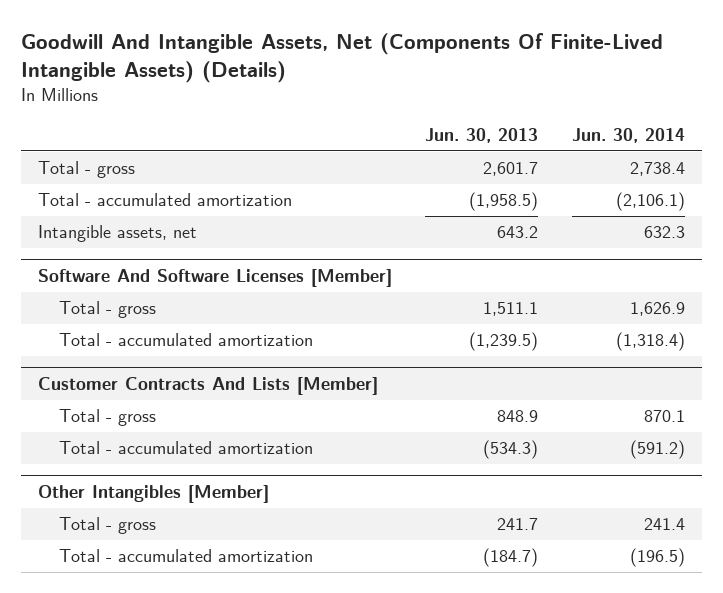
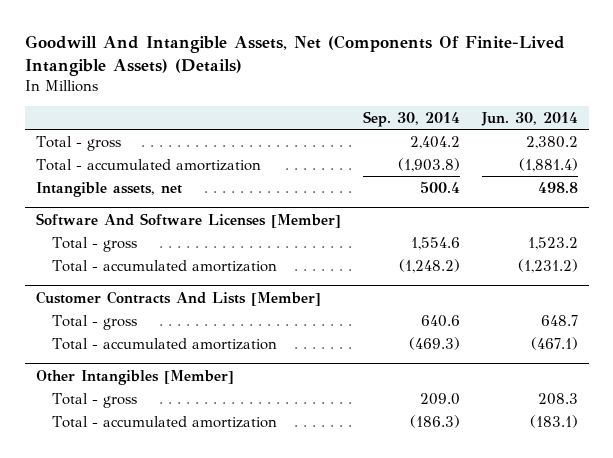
[425,127,539,143] Jun. 30, 2013 -> none
none -> [362,110,460,127] Sep. 30, 2014
[629,162,685,177] 2,738.4 -> [525,135,578,149] 2,380.2
[615,192,685,212] (2,106.1) -> [518,157,578,172] (1,881.4)
[643,226,685,239] 632.3 -> [537,181,578,193] 498.8
[629,302,685,317] 1,626.9 -> [527,236,578,250] 1,523.2
[615,332,685,352] (1,318.4) -> [517,258,578,273] (1,231.2)
[643,410,685,423] 870.1 -> [540,314,578,326] 648.7
[629,440,685,460] (591.2) -> [530,336,578,350] (467.1)
[643,518,685,531] 241.4 -> [537,392,578,405] 208.3
[629,548,685,568] (196.5) -> [529,414,578,428] (183.1)

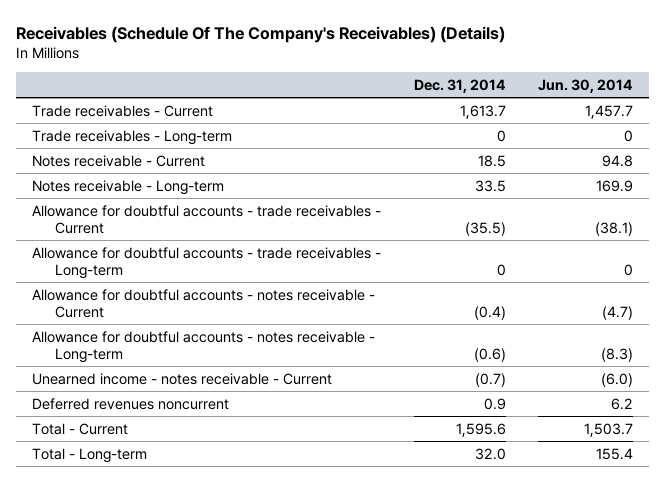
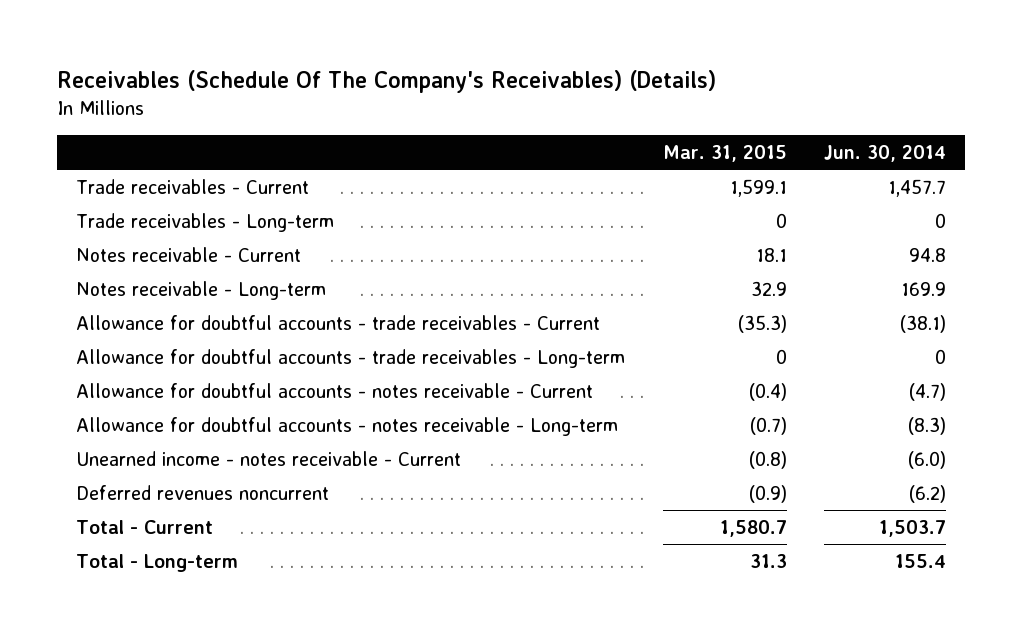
[413,78,506,93] Dec. 31, 2014 -> none
none -> [662,144,787,162] Mar. 31, 2015
[610,397,633,410] 6.2 -> [909,484,947,503] (6.2)

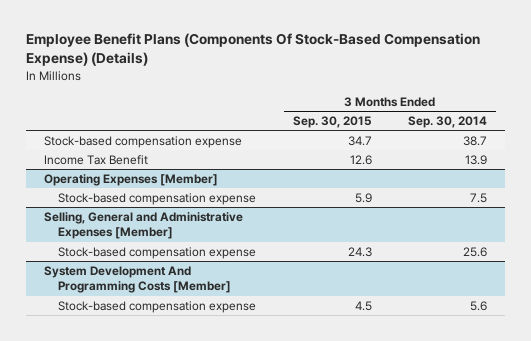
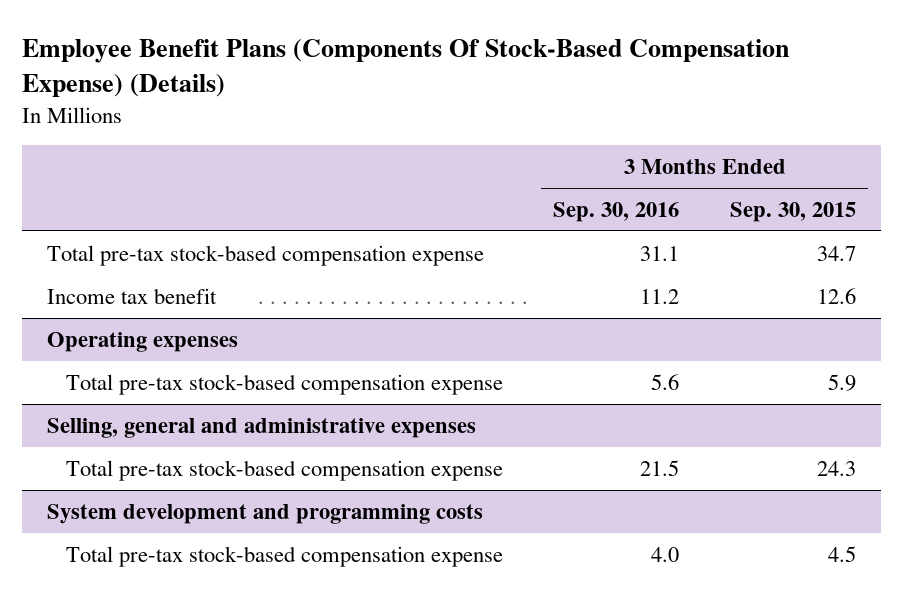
[408,116,488,129] Sep. 30, 2014 -> none
none -> [553,201,680,222] Sep. 30, 2016
[43,135,242,148] Stock-based compensation expense -> [47,244,485,266] Total pre-tax stock-based compensation expense
[43,154,148,165] Income Tax Benefit -> [47,287,218,304] Income tax benefit
[43,173,218,186] Operating Expenses [Member] -> [47,331,239,352] Operating expenses
[58,192,257,205] Stock-based compensation expense -> [66,373,504,395] Total pre-tax stock-based compensation expense
[43,211,243,240] Selling, General and Administrative Expenses [Member] -> [47,417,477,438] Selling, general and administrative expenses
[58,246,257,259] Stock-based compensation expense -> [66,459,504,481] Total pre-tax stock-based compensation expense
[43,265,232,294] System Development And Programming Costs [Member] -> [47,503,484,524] System development and programming costs
[58,300,257,313] Stock-based compensation expense -> [66,545,504,567] Total pre-tax stock-based compensation expense

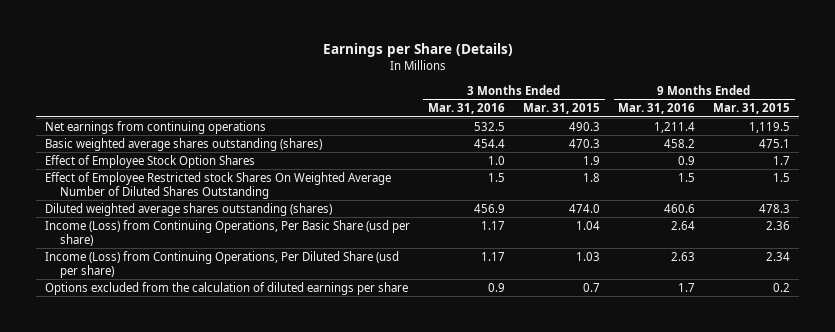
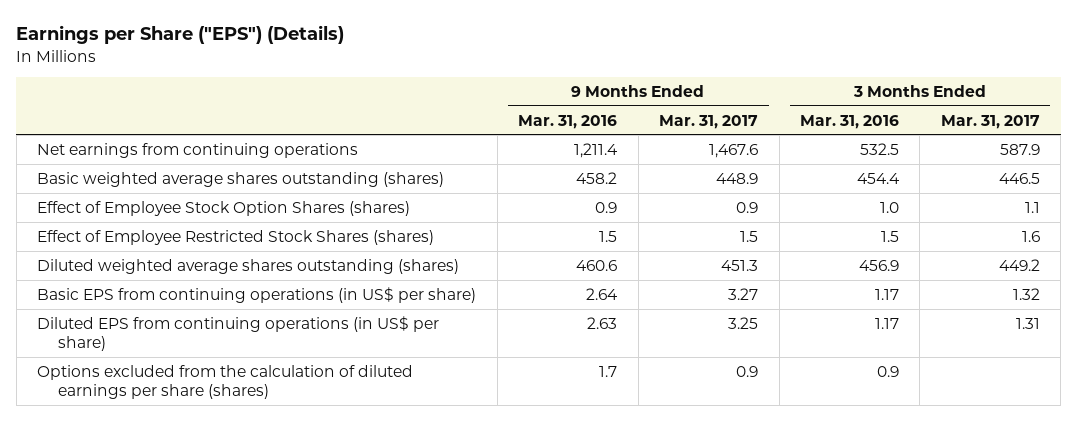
[322,43,513,58] Earnings per Share (Details) -> [16,25,345,45] Earnings per Share ("EPS") (Details)
[523,103,601,115] Mar. 31, 2015 -> none
[713,103,791,115] Mar. 31, 2015 -> none
none -> [659,114,759,129] Mar. 31, 2017
none -> [940,114,1040,129] Mar. 31, 2017
[44,154,255,168] Effect of Employee Stock Option Shares -> [37,200,411,216] Effect of Employee Stock Option Shares (shares)
[44,171,391,199] Effect of Employee Restricted stock Shares On Weighted Average Number of Diluted Shares Outstanding -> [37,229,435,245] Effect of Employee Restricted Stock Shares (shares)
[44,219,410,246] Income (Loss) from Continuing Operations, Per Basic Share (usd per share) -> [37,286,477,303] Basic EPS from continuing operations (in US$ per share)
[44,250,399,278] Income (Loss) from Continuing Operations, Per Diluted Share (usd per share) -> [37,315,440,351] Diluted EPS from continuing operations (in US$ per share)
[44,281,408,295] Options excluded from the calculation of diluted earnings per share -> [37,364,414,399] Options excluded from the calculation of diluted earnings per share (shares)

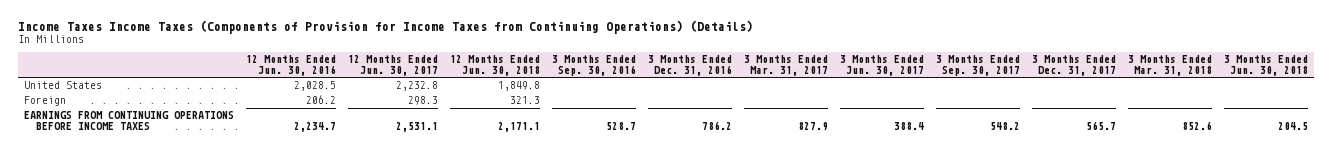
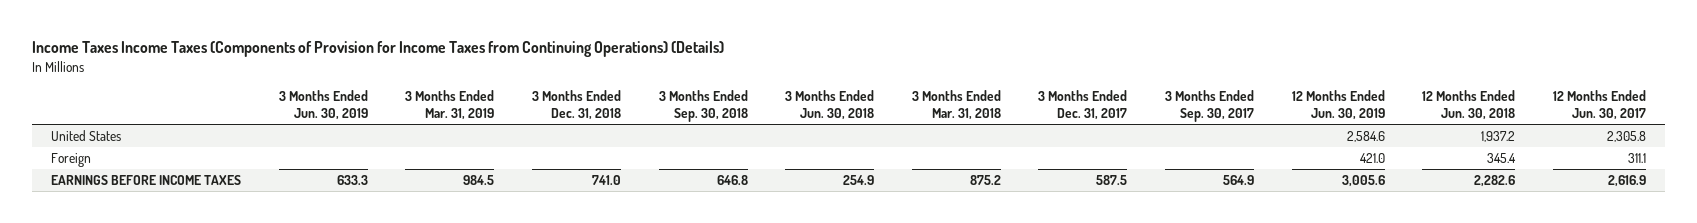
[245,54,336,76] 12 Months Ended Jun. 30, 2016 -> none
[551,54,636,76] 3 Months Ended Sep. 30, 2016 -> none
[647,54,732,76] 3 Months Ended Dec. 31, 2016 -> none
[743,54,828,76] 3 Months Ended Mar. 31, 2017 -> none
[840,54,925,76] 3 Months Ended Jun. 30, 2017 -> none
none -> [278,90,368,121] 3 Months Ended Jun. 30, 2019
none -> [405,90,495,121] 3 Months Ended Mar. 31, 2019
none -> [531,90,621,121] 3 Months Ended Dec. 31, 2018
none -> [658,90,748,123] 3 Months Ended Sep. 30, 2018
none -> [1291,90,1385,121] 12 Months Ended Jun. 30, 2019
[395,81,438,92] 2,232.8 -> [1606,131,1646,143] 2,305.8
[497,81,540,92] 1,849.8 -> [1481,131,1516,143] 1,937.2
[407,96,438,106] 298.3 -> [1627,153,1646,164] 311.1
[509,96,540,105] 321.3 -> [1487,153,1517,164] 345.4
[23,111,234,131] EARNINGS FROM CONTINUING OPERATIONS BEFORE INCOME TAXES -> [51,175,242,186] EARNINGS BEFORE INCOME TAXES
[395,122,438,133] 2,531.1 -> [1607,175,1646,188] 2,616.9
[497,122,540,133] 2,171.1 -> [1474,175,1516,188] 2,282.6
[990,122,1021,131] 548.2 -> [1223,175,1255,186] 564.9
[1086,121,1117,131] 565.7 -> [1096,175,1128,186] 587.5
[1182,121,1213,131] 852.6 -> [969,175,1001,186] 875.2
[1278,122,1309,131] 204.5 -> [843,175,875,186] 254.9

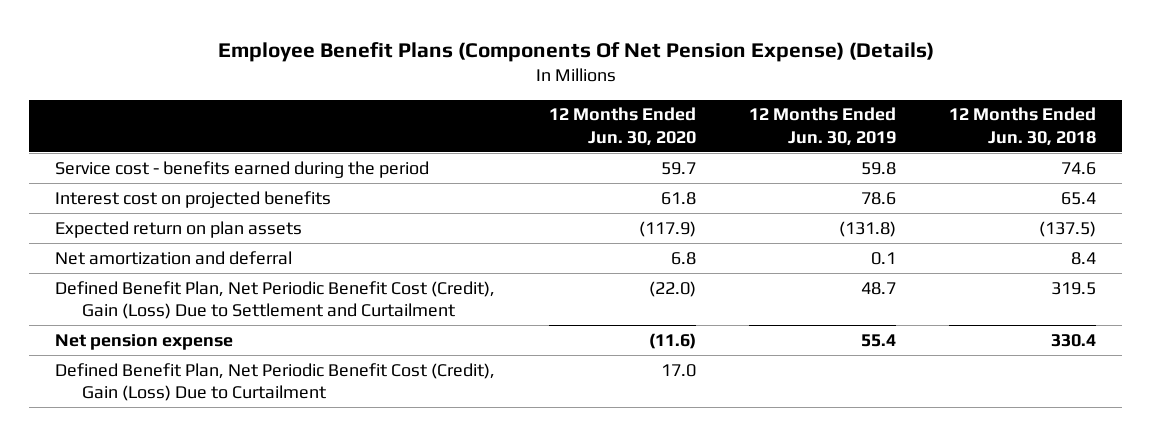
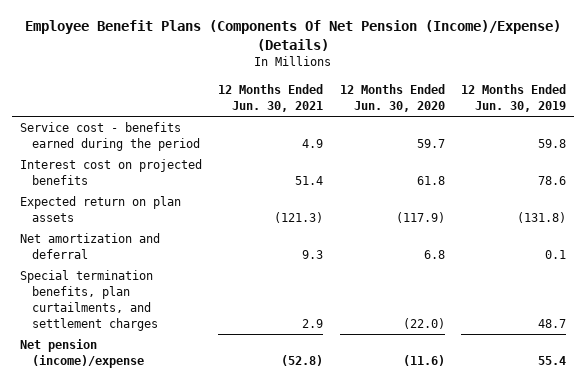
[217,41,934,62] Employee Benefit Plans (Components Of Net Pension Expense) (Details) -> [25,19,562,51] Employee Benefit Plans (Components Of Net Pension (Income)/Expense) (Details)
[948,107,1096,146] 12 Months Ended Jun. 30, 2018 -> none
none -> [218,83,324,112] 12 Months Ended Jun. 30, 2021
[55,362,496,402] Defined Benefit Plan, Net Periodic Benefit Cost (Credit), Gain (Loss) Due to Curtailment -> none
[55,280,496,320] Defined Benefit Plan, Net Periodic Benefit Cost (Credit), Gain (Loss) Due to Settlement and Curtailment -> [20,270,158,331] Special termination benefits, plan curtailments, and settlement charges
[55,333,234,350] Net pension expense -> [20,339,144,369] Net pension (income)/expense

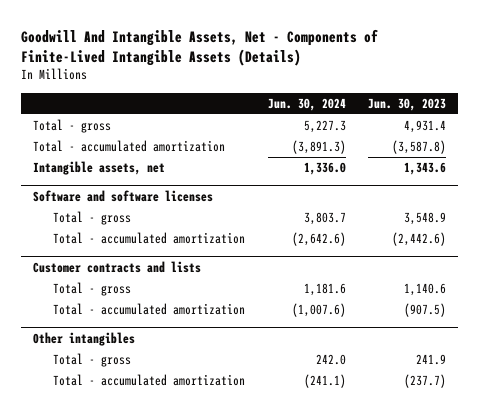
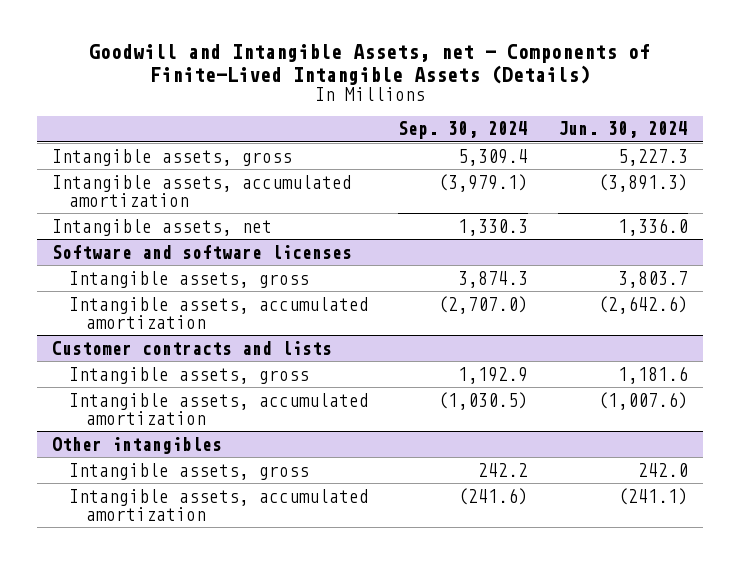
[21,28,379,66] Goodwill And Intangible Assets, Net - Components of Finite-Lived Intangible Assets (Details) -> [88,44,650,85] Goodwill and Intangible Assets, net - Components of Finite-Lived Intangible Assets (Details)
[368,97,447,111] Jun. 30, 2023 -> none
none -> [398,121,529,140] Sep. 30, 2024
[32,119,111,134] Total - gross -> [51,148,292,166] Intangible assets, gross
[32,140,225,153] Total - accumulated amortization -> [51,174,352,207] Intangible assets, accumulated amortization
[53,211,132,226] Total - gross -> [68,270,309,288] Intangible assets, gross
[53,232,246,245] Total - accumulated amortization -> [68,296,369,329] Intangible assets, accumulated amortization
[53,282,132,297] Total - gross -> [68,366,309,384] Intangible assets, gross
[53,303,246,316] Total - accumulated amortization -> [68,392,369,425] Intangible assets, accumulated amortization
[53,353,132,368] Total - gross -> [68,462,309,480] Intangible assets, gross
[53,374,246,387] Total - accumulated amortization -> [68,488,369,521] Intangible assets, accumulated amortization

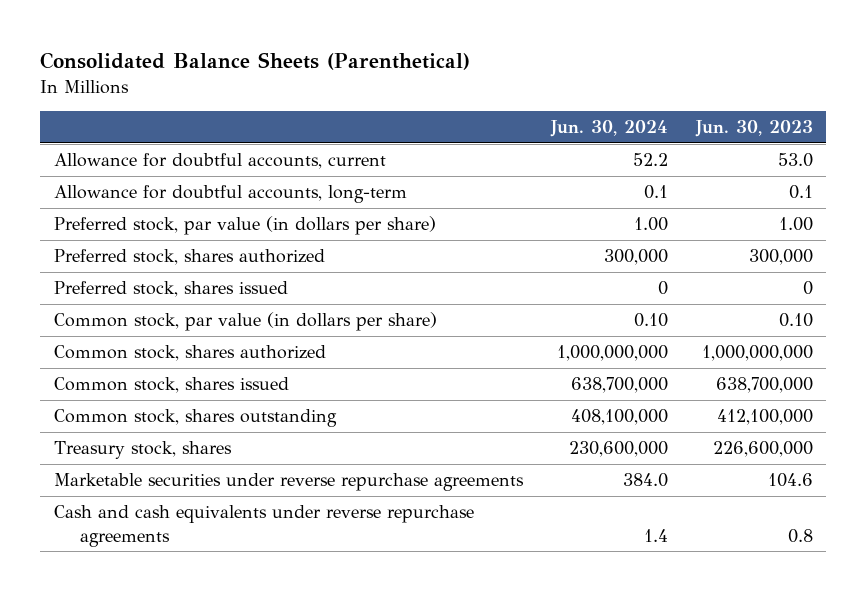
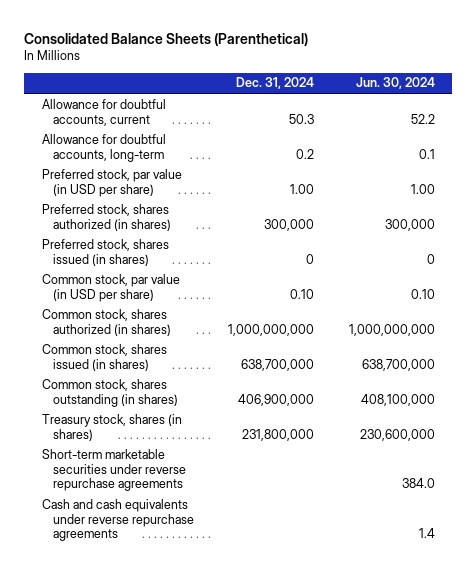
[694,120,813,138] Jun. 30, 2023 -> none
none -> [236,77,315,90] Dec. 31, 2024
[54,216,437,236] Preferred stock, par value (in dollars per share) -> [41,168,182,197] Preferred stock, par value (in USD per share)
[54,249,326,266] Preferred stock, shares authorized -> [41,203,172,231] Preferred stock, shares authorized (in shares)
[54,281,289,298] Preferred stock, shares issued -> [41,238,169,266] Preferred stock, shares issued (in shares)
[54,312,438,332] Common stock, par value (in dollars per share) -> [41,273,180,302] Common stock, par value (in USD per share)
[54,345,327,362] Common stock, shares authorized -> [41,308,172,336] Common stock, shares authorized (in shares)
[54,377,290,394] Common stock, shares issued -> [41,343,167,371] Common stock, shares issued (in shares)
[54,409,338,428] Common stock, shares outstanding -> [41,378,179,407] Common stock, shares outstanding (in shares)
[54,441,233,460] Treasury stock, shares -> [41,413,182,441] Treasury stock, shares (in shares)
[54,473,525,492] Marketable securities under reverse repurchase agreements -> [41,448,187,492] Short-term marketable securities under reverse repurchase agreements

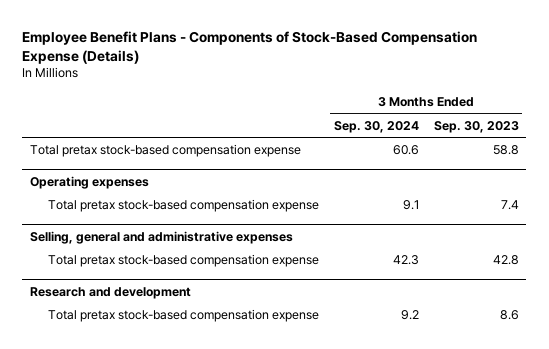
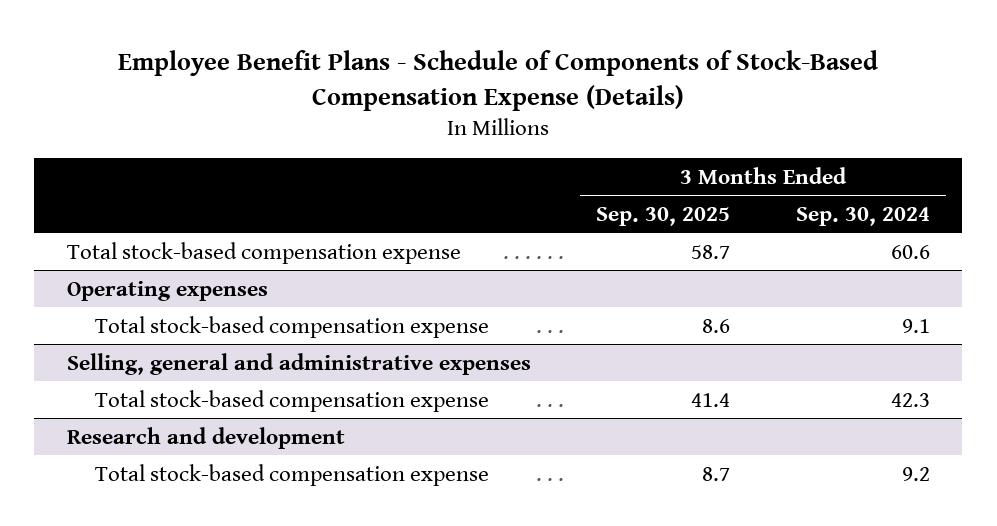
[22,30,478,64] Employee Benefit Plans - Components of Stock-Based Compensation Expense (Details) -> [118,49,879,111] Employee Benefit Plans - Schedule of Components of Stock-Based Compensation Expense (Details)
[433,120,519,133] Sep. 30, 2023 -> none
none -> [596,206,731,226] Sep. 30, 2025
[29,144,301,158] Total pretax stock-based compensation expense -> [67,241,462,264] Total stock-based compensation expense
[47,199,319,213] Total pretax stock-based compensation expense -> [95,315,490,338] Total stock-based compensation expense
[47,254,319,268] Total pretax stock-based compensation expense -> [95,389,490,412] Total stock-based compensation expense
[47,309,319,323] Total pretax stock-based compensation expense -> [95,463,490,486] Total stock-based compensation expense

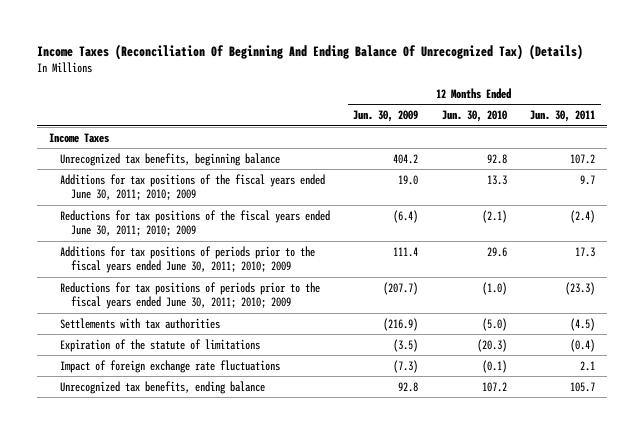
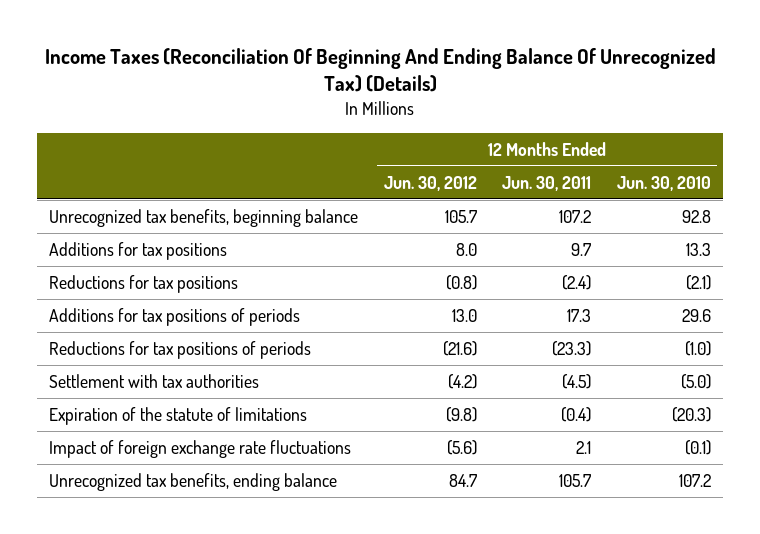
[353,110,419,123] Jun. 30, 2009 -> none
none -> [383,175,477,191] Jun. 30, 2012
[49,132,110,143] Income Taxes -> none
[60,173,326,201] Additions for tax positions of the fiscal years ended June 30, 2011; 2010; 2009 -> [49,241,228,260] Additions for tax positions
[60,209,331,237] Reductions for tax positions of the fiscal years ended June 30, 2011; 2010; 2009 -> [49,274,239,293] Reductions for tax positions
[60,245,316,274] Additions for tax positions of periods prior to the fiscal years ended June 30, 2011; 2010; 2009 -> [49,307,301,326] Additions for tax positions of periods
[60,281,321,310] Reductions for tax positions of periods prior to the fiscal years ended June 30, 2011; 2010; 2009 -> [49,340,312,359] Reductions for tax positions of periods
[60,317,221,329] Settlements with tax authorities -> [49,373,260,388] Settlement with tax authorities

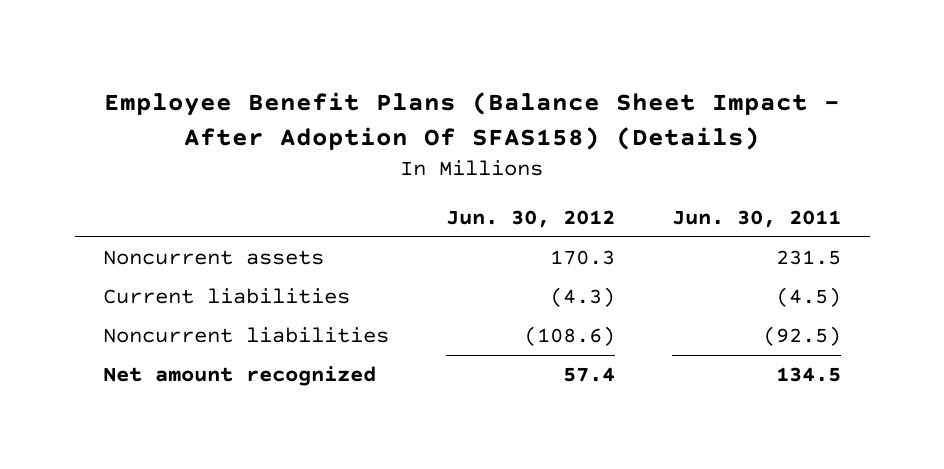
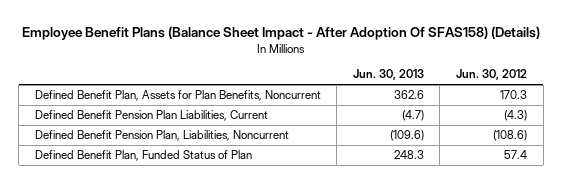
[672,210,842,229] Jun. 30, 2011 -> none
none -> [352,69,424,81] Jun. 30, 2013
[103,250,325,266] Noncurrent assets -> [34,90,321,102] Defined Benefit Plan, Assets for Plan Benefits, Noncurrent
[103,288,351,305] Current liabilities -> [34,110,268,122] Defined Benefit Pension Plan Liabilities, Current
[103,327,390,344] Noncurrent liabilities -> [34,130,289,142] Defined Benefit Pension Plan, Liabilities, Noncurrent
[103,366,377,387] Net amount recognized -> [34,150,252,162] Defined Benefit Plan, Funded Status of Plan

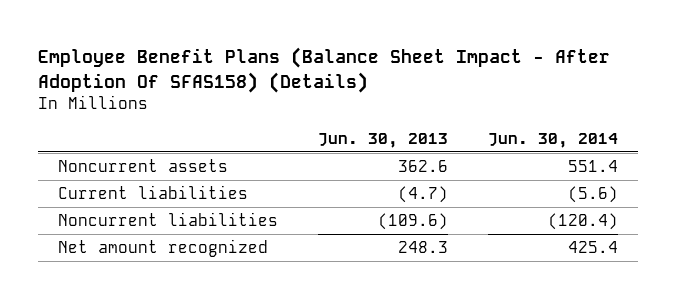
[456,69,528,81] Jun. 30, 2012 -> none
none -> [487,132,618,148] Jun. 30, 2014
[34,90,321,102] Defined Benefit Plan, Assets for Plan Benefits, Noncurrent -> [58,158,229,172] Noncurrent assets
[34,110,268,122] Defined Benefit Pension Plan Liabilities, Current -> [58,184,249,199] Current liabilities
[34,130,289,142] Defined Benefit Pension Plan, Liabilities, Noncurrent -> [58,211,279,226] Noncurrent liabilities
[34,150,252,162] Defined Benefit Plan, Funded Status of Plan -> [58,238,269,257] Net amount recognized

